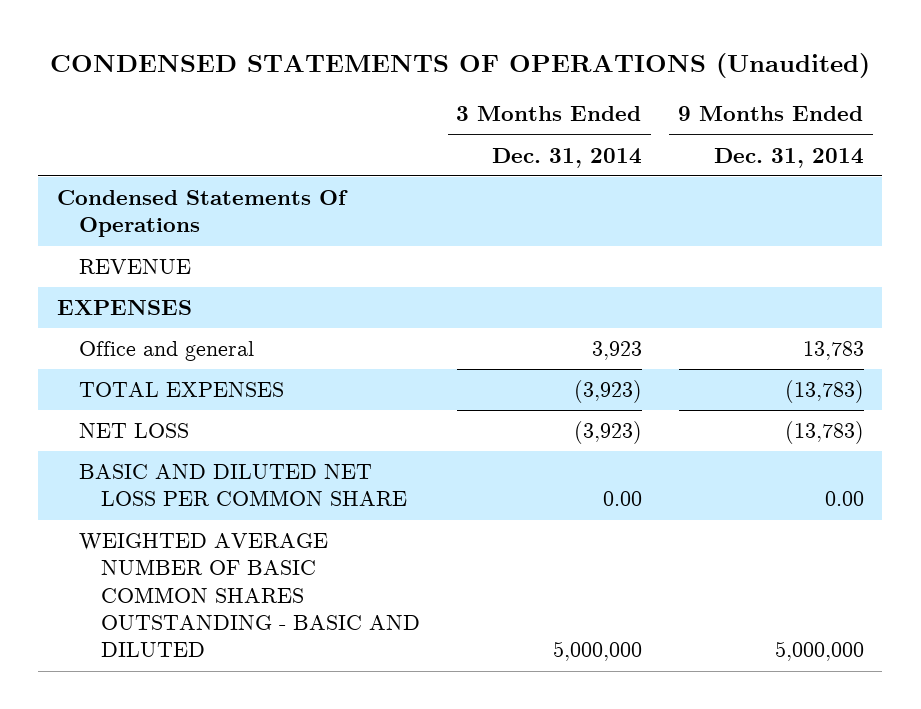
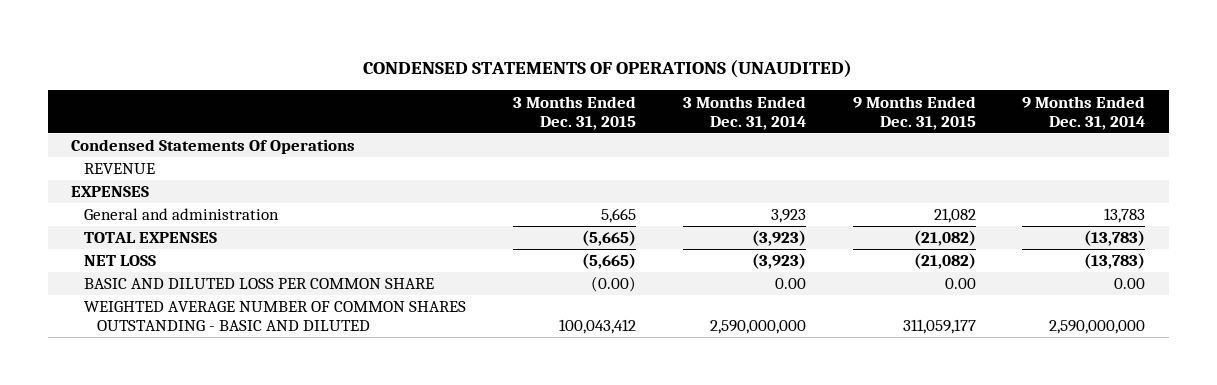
[50,52,871,78] CONDENSED STATEMENTS OF OPERATIONS (Unaudited) -> [363,59,853,78] CONDENSED STATEMENTS OF OPERATIONS (UNAUDITED)
none -> [513,95,637,130] 3 Months Ended Dec. 31, 2015
none -> [852,95,976,130] 9 Months Ended Dec. 31, 2015
[78,341,254,362] Office and general -> [84,208,280,221] General and administration
[78,464,407,507] BASIC AND DILUTED NET LOSS PER COMMON SHARE -> [84,278,435,290] BASIC AND DILUTED LOSS PER COMMON SHARE
[78,533,420,658] WEIGHTED AVERAGE NUMBER OF BASIC COMMON SHARES OUTSTANDING - BASIC AND DILUTED -> [84,301,467,332] WEIGHTED AVERAGE NUMBER OF COMMON SHARES OUTSTANDING - BASIC AND DILUTED
[552,641,642,662] 5,000,000 -> [709,320,806,335] 2,590,000,000
[774,641,864,662] 5,000,000 -> [1049,320,1146,335] 2,590,000,000

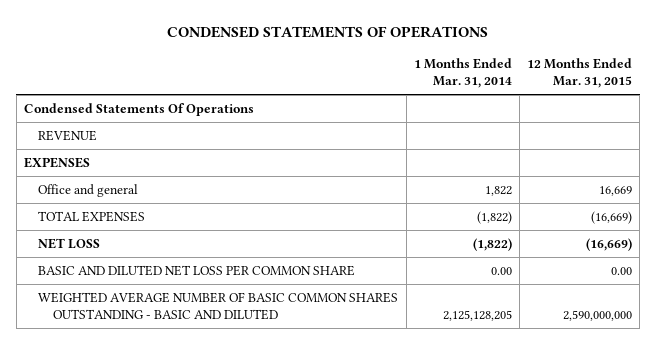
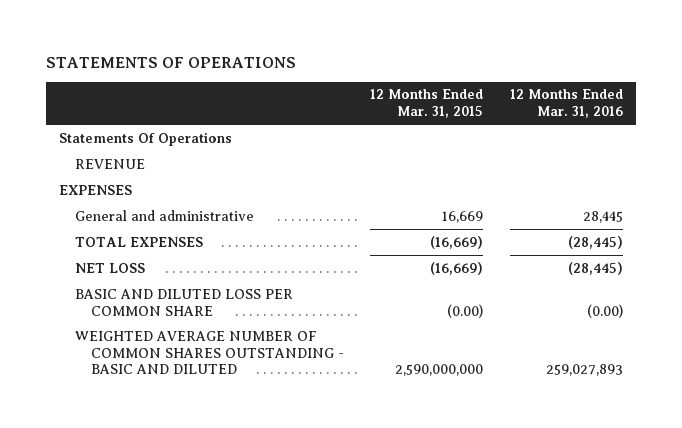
[167,25,489,38] CONDENSED STATEMENTS OF OPERATIONS -> [45,56,296,68] STATEMENTS OF OPERATIONS
[413,57,512,88] 1 Months Ended Mar. 31, 2014 -> none
none -> [510,89,624,119] 12 Months Ended Mar. 31, 2016
[23,102,254,116] Condensed Statements Of Operations -> [59,131,233,146] Statements Of Operations
[38,183,139,197] Office and general -> [74,209,254,221] General and administrative
[38,264,356,276] BASIC AND DILUTED NET LOSS PER COMMON SHARE -> [74,288,293,316] BASIC AND DILUTED LOSS PER COMMON SHARE
[611,266,633,275] 0.00 -> [447,303,484,318] (0.00)
[38,291,399,320] WEIGHTED AVERAGE NUMBER OF BASIC COMMON SHARES OUTSTANDING - BASIC AND DILUTED -> [74,330,344,375] WEIGHTED AVERAGE NUMBER OF COMMON SHARES OUTSTANDING - BASIC AND DILUTED

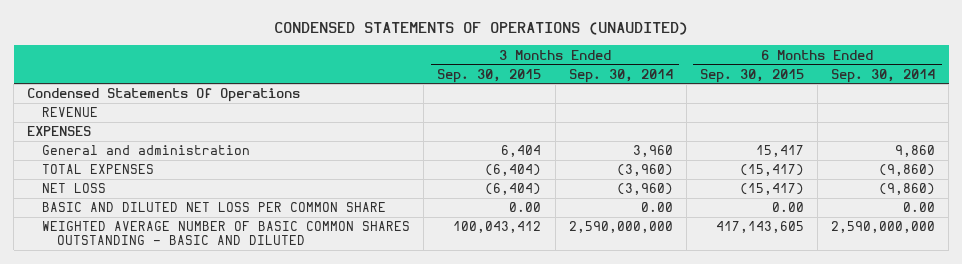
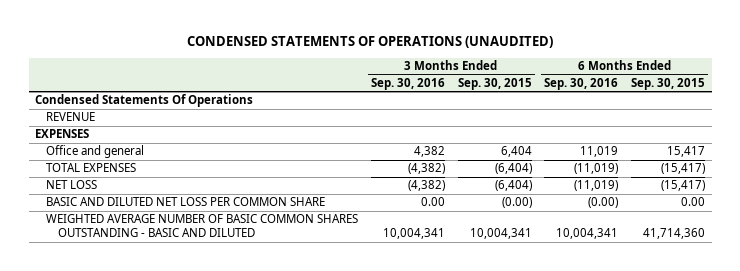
[568,68,673,83] Sep. 30, 2014 -> none
[830,68,935,83] Sep. 30, 2014 -> none
none -> [371,77,446,90] Sep. 30, 2016
none -> [544,77,619,90] Sep. 30, 2016
[42,145,251,156] General and administration -> [46,145,145,159] Office and general
[509,202,542,213] 0.00 -> [501,197,532,209] (0.00)
[453,221,542,234] 100,043,412 -> [469,228,532,240] 10,004,341
[715,221,804,234] 417,143,605 -> [643,228,706,240] 41,714,360

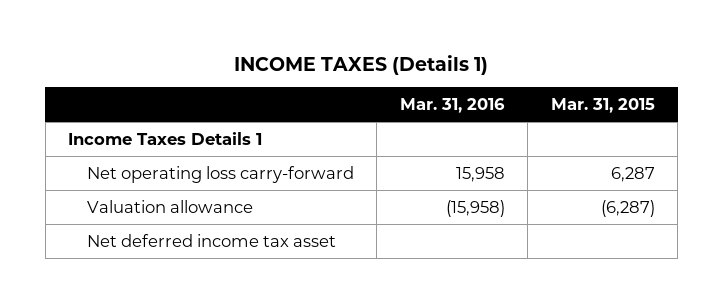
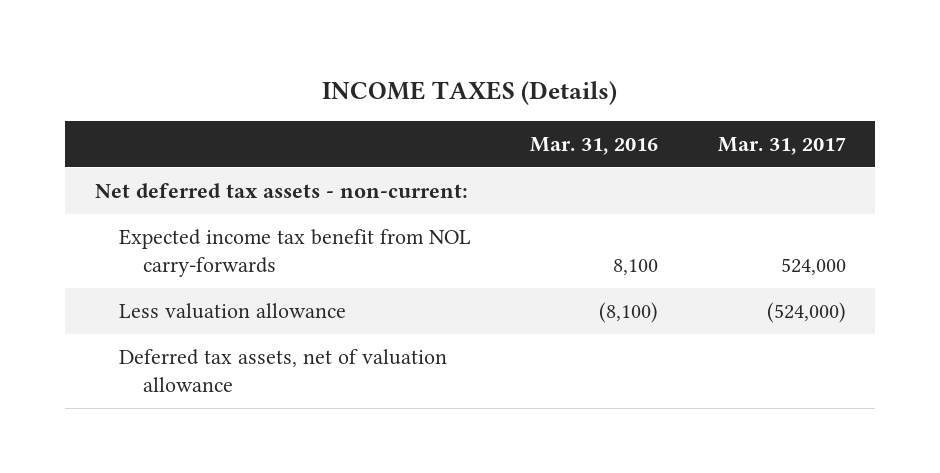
[234,54,489,75] INCOME TAXES (Details 1) -> [322,81,618,106] INCOME TAXES (Details)
[550,97,655,113] Mar. 31, 2015 -> none
none -> [717,137,846,156] Mar. 31, 2017
[68,131,263,145] Income Taxes Details 1 -> none
[86,165,354,183] Net operating loss carry-forward -> none
none -> [94,182,468,198] Net deferred tax assets - non-current:
none -> [118,228,471,278] Expected income tax benefit from NOL carry-forwards
[86,199,253,213] Valuation allowance -> [118,302,346,319] Less valuation allowance
[445,199,505,217] (15,958) -> [599,301,659,323] (8,100)
[86,233,336,247] Net deferred income tax asset -> [118,348,447,393] Deferred tax assets, net of valuation allowance

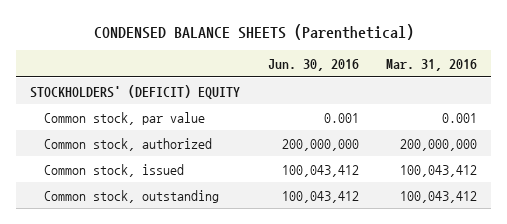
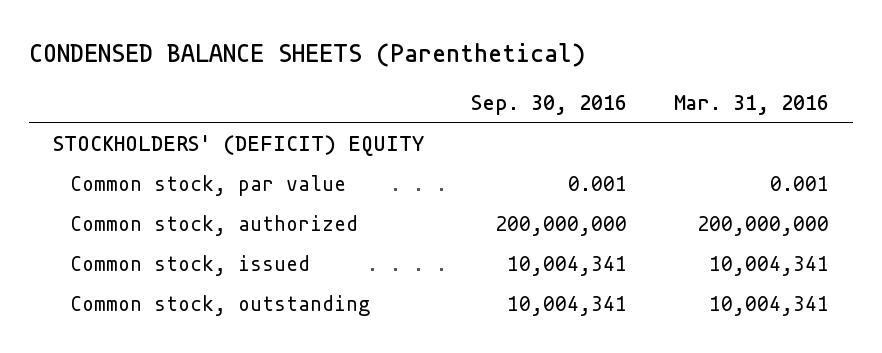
[267,58,359,71] Jun. 30, 2016 -> none
none -> [471,95,628,116] Sep. 30, 2016
[400,164,478,177] 100,043,412 -> [709,256,830,277] 10,004,341
[400,190,478,203] 100,043,412 -> [709,296,830,317] 10,004,341

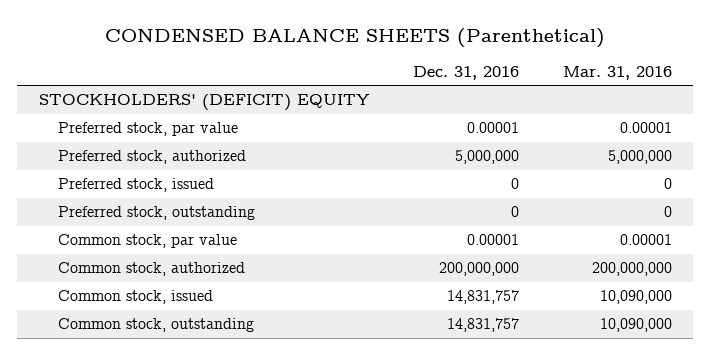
[471,95,628,116] Sep. 30, 2016 -> none
none -> [413,65,520,80] Dec. 31, 2016
none -> [58,122,239,137] Preferred stock, par value
none -> [58,150,247,165] Preferred stock, authorized
none -> [58,178,215,193] Preferred stock, issued
none -> [58,206,256,221] Preferred stock, outstanding
[770,176,830,192] 0.001 -> [619,234,672,246] 0.00001
[709,256,830,277] 10,004,341 -> [599,290,672,305] 10,090,000
[709,296,830,317] 10,004,341 -> [599,318,672,333] 10,090,000

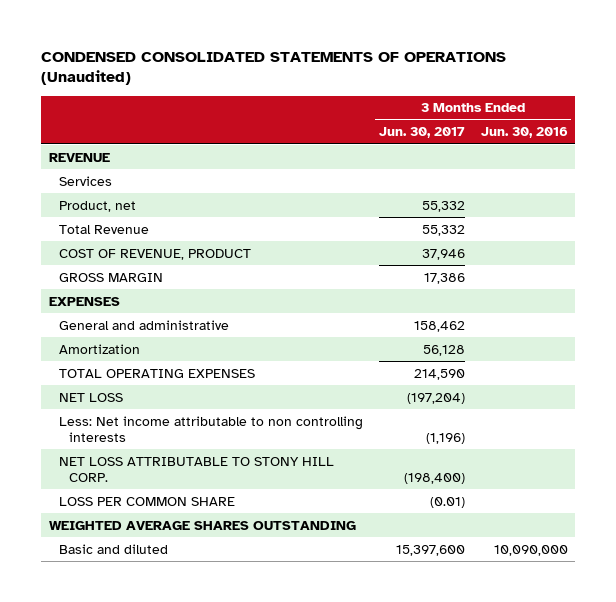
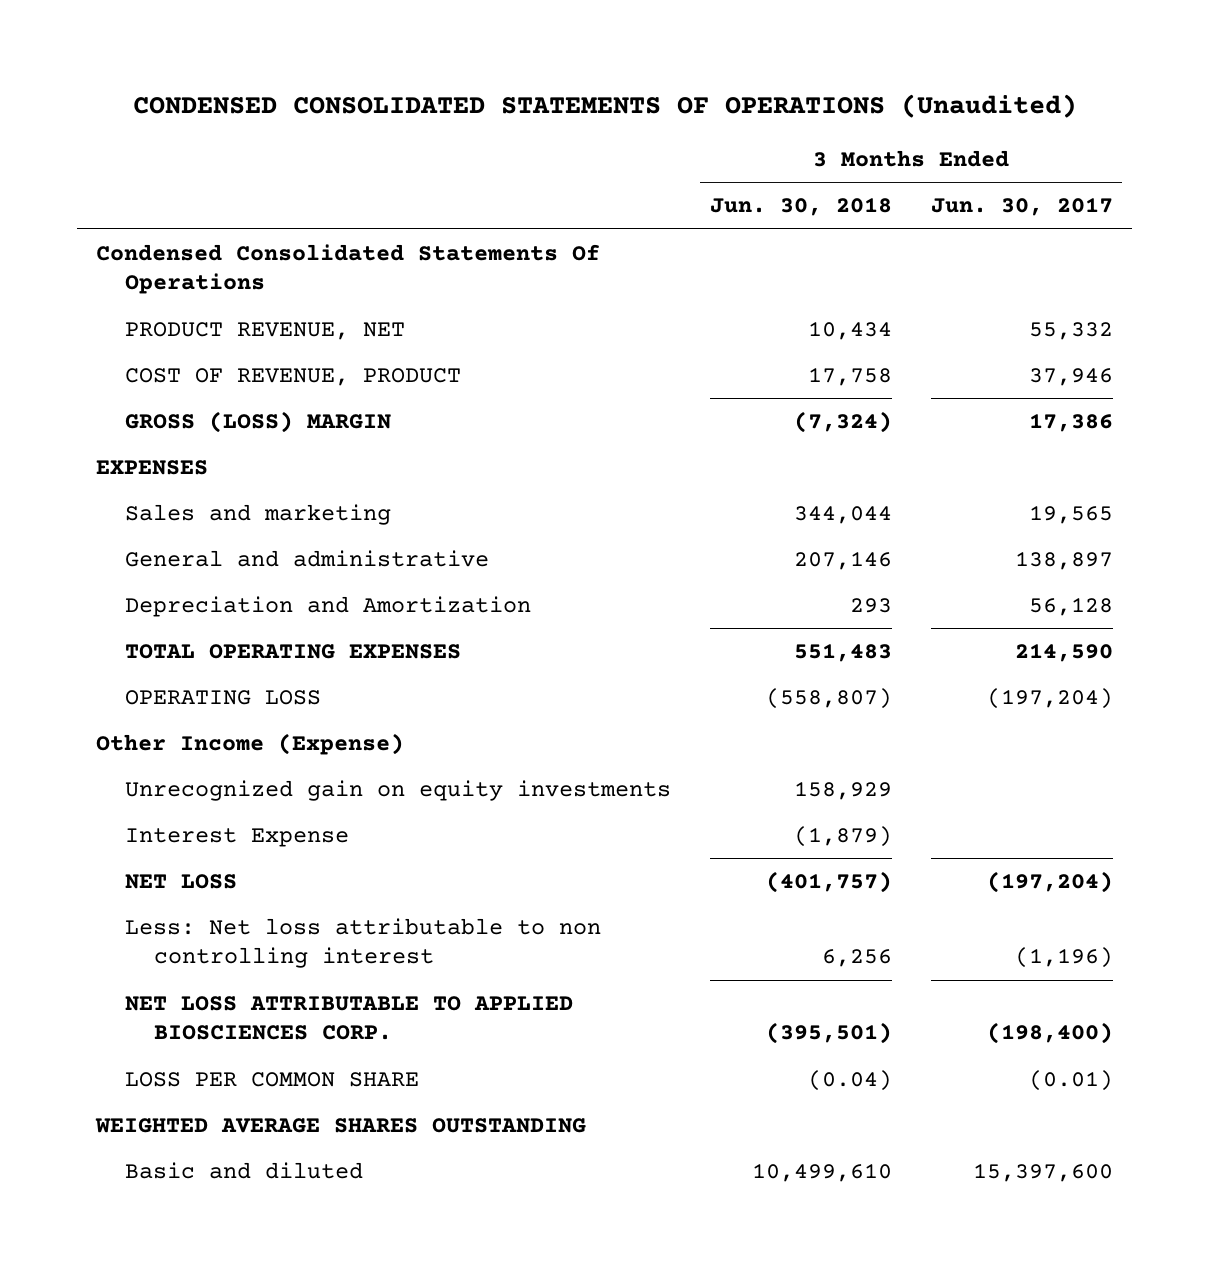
[480,127,568,139] Jun. 30, 2016 -> none
none -> [709,197,892,217] Jun. 30, 2018
[48,152,110,162] REVENUE -> none
[58,175,112,186] Services -> none
[58,224,149,234] Total Revenue -> none
none -> [96,243,601,295] Condensed Consolidated Statements Of Operations
[58,200,136,212] Product, net -> [125,321,406,340] PRODUCT REVENUE, NET
[58,272,163,282] GROSS MARGIN -> [125,410,392,433] GROSS (LOSS) MARGIN
none -> [125,503,392,525] Sales and marketing
[413,320,465,332] 158,462 -> [1014,550,1113,570] 138,897
[58,343,140,354] Amortization -> [125,595,532,617] Depreciation and Amortization
none -> [125,689,322,705] OPERATING LOSS
none -> [96,732,405,755] Other Income (Expense)
none -> [125,779,672,801] Unrecognized gain on equity investments
none -> [125,827,350,847] Interest Expense
[58,415,363,442] Less: Net income attributable to non controlling interests -> [125,917,602,969] Less: Net loss attributable to non controlling interest
[58,456,334,482] NET LOSS ATTRIBUTABLE TO STONY HILL CORP. -> [125,995,574,1041] NET LOSS ATTRIBUTABLE TO APPLIED BIOSCIENCES CORP.

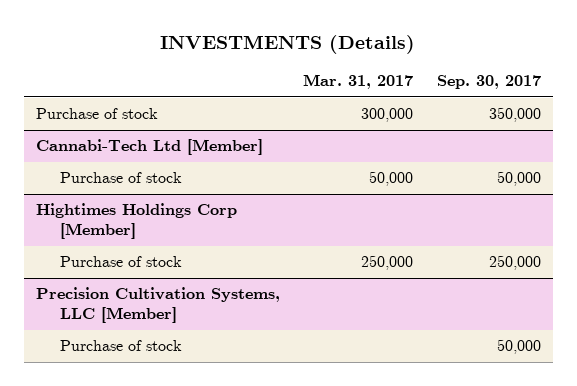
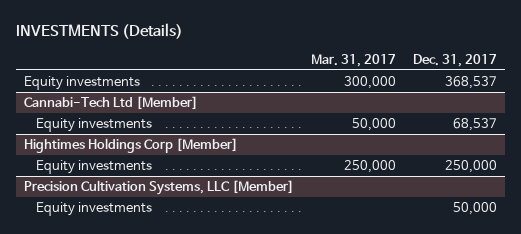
[436,75,541,90] Sep. 30, 2017 -> none
none -> [412,54,497,68] Dec. 31, 2017
[36,108,159,120] Purchase of stock -> [23,76,140,91] Equity investments
[60,172,183,184] Purchase of stock -> [35,118,152,133] Equity investments
[60,256,183,268] Purchase of stock -> [35,160,152,175] Equity investments
[60,340,183,352] Purchase of stock -> [35,202,152,217] Equity investments

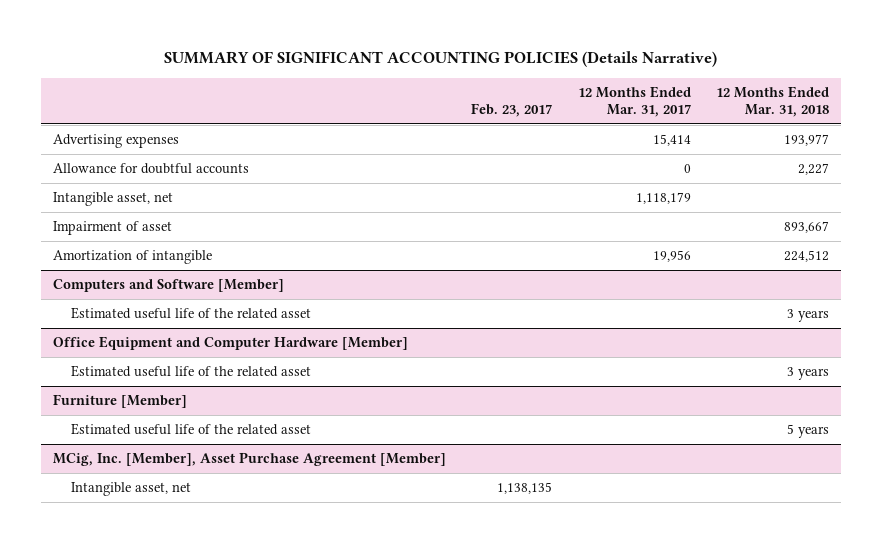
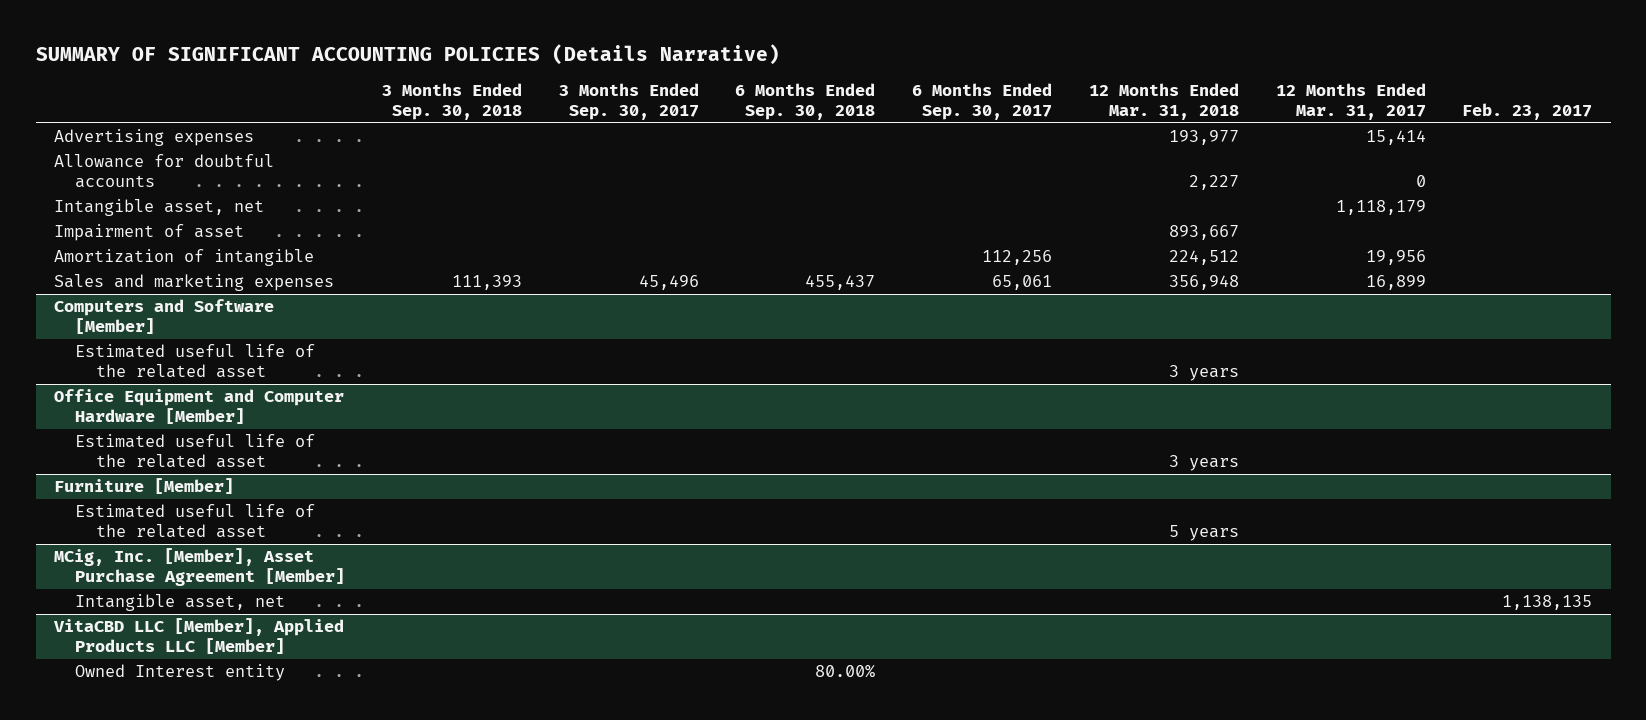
none -> [381,82,522,120] 3 Months Ended Sep. 30, 2018
none -> [558,82,699,120] 3 Months Ended Sep. 30, 2017
none -> [735,82,876,120] 6 Months Ended Sep. 30, 2018
none -> [912,82,1053,120] 6 Months Ended Sep. 30, 2017
none -> [54,274,335,292] Sales and marketing expenses
none -> [53,618,345,655] VitaCBD LLC [Member], Applied Products LLC [Member]
none -> [75,664,286,682] Owned Interest entity

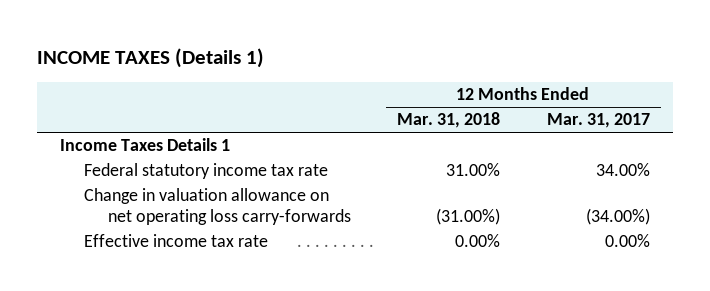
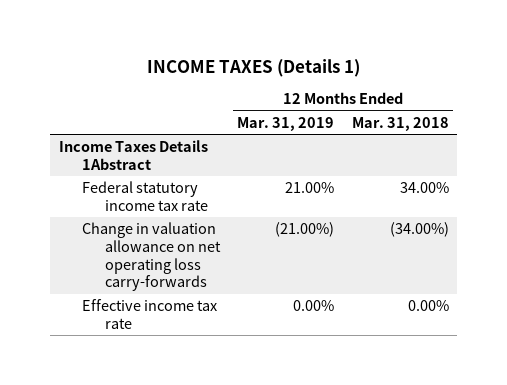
[546,113,650,129] Mar. 31, 2017 -> none
none -> [237,116,335,131] Mar. 31, 2019
[60,138,231,152] Income Taxes Details 1 -> [58,140,208,170] Income Taxes Details 1Abstract
[446,163,501,177] 31.00% -> [399,182,449,194] 34.00%
[436,207,501,225] (31.00%) -> [389,222,449,238] (34.00%)

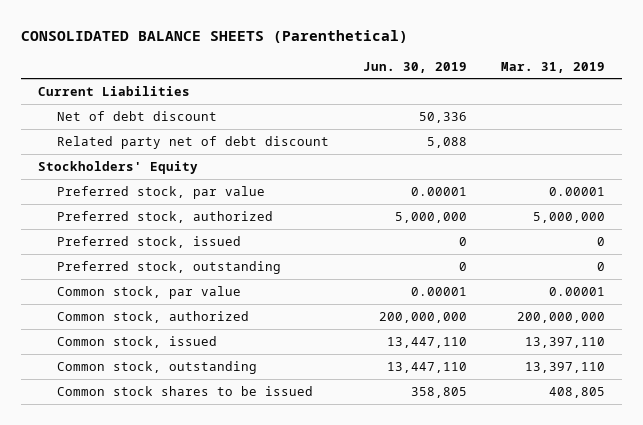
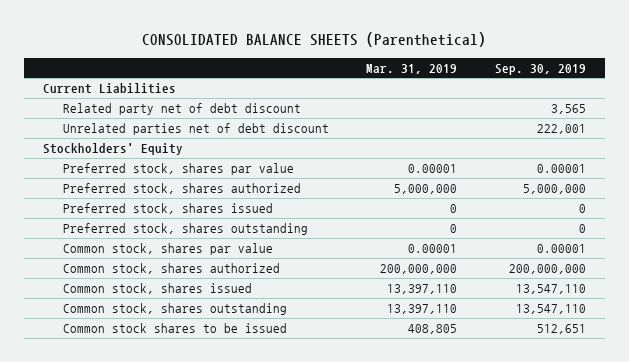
[362,61,467,73] Jun. 30, 2019 -> none
none -> [494,63,586,75] Sep. 30, 2019
[56,110,217,121] Net of debt discount -> none
none -> [63,123,330,136] Unrelated parties net of debt discount
[56,185,265,199] Preferred stock, par value -> [63,163,295,176] Preferred stock, shares par value
[56,210,273,223] Preferred stock, authorized -> [63,183,302,195] Preferred stock, shares authorized
[56,235,241,248] Preferred stock, issued -> [63,203,274,215] Preferred stock, shares issued
[56,260,281,274] Preferred stock, outstanding -> [63,223,309,236] Preferred stock, shares outstanding
[56,285,241,299] Common stock, par value -> [63,243,274,256] Common stock, shares par value
[56,310,249,323] Common stock, authorized -> [63,263,281,275] Common stock, shares authorized
[56,335,217,348] Common stock, issued -> [63,283,253,295] Common stock, shares issued
[56,360,257,374] Common stock, outstanding -> [63,303,288,316] Common stock, shares outstanding

